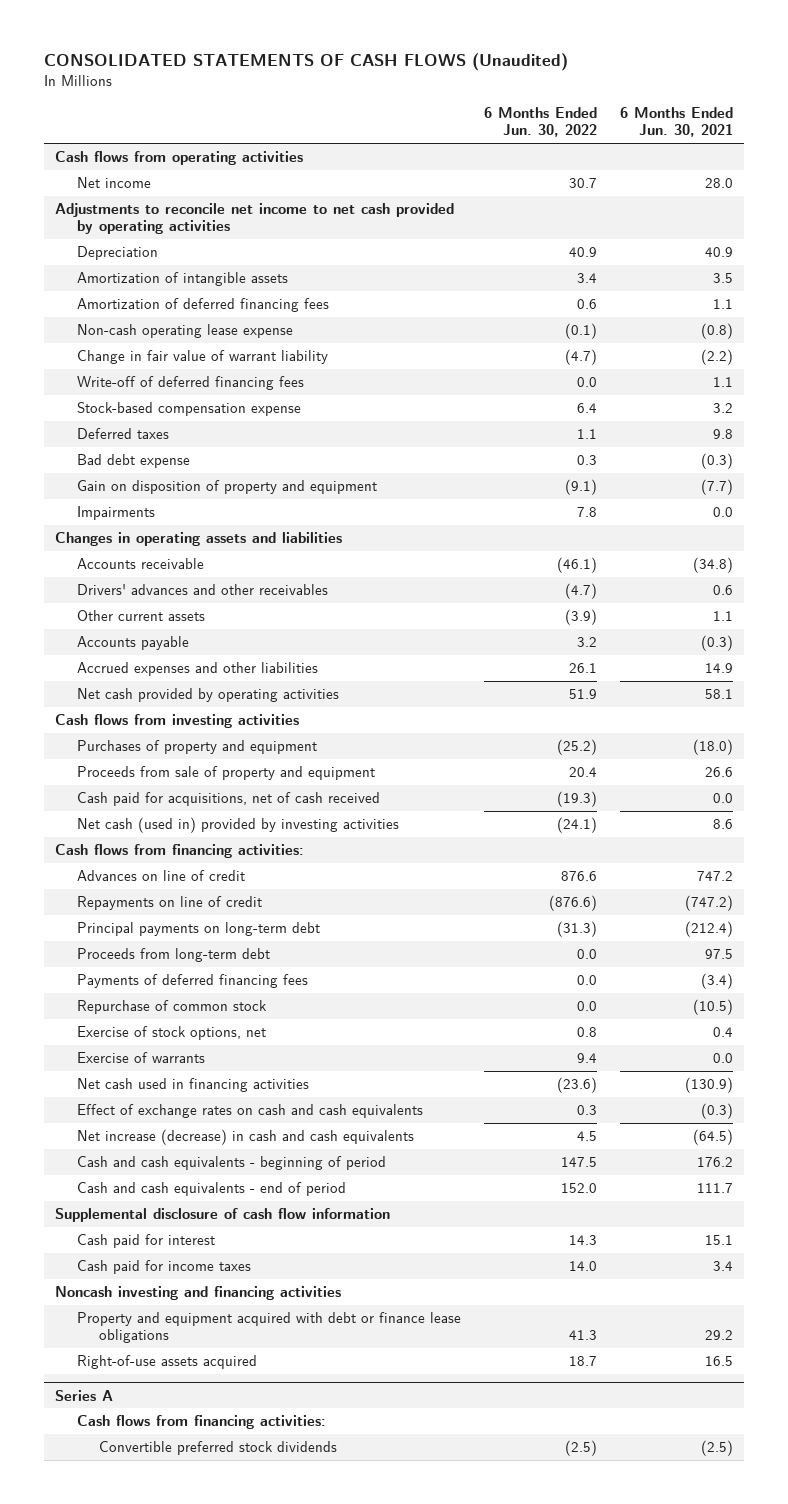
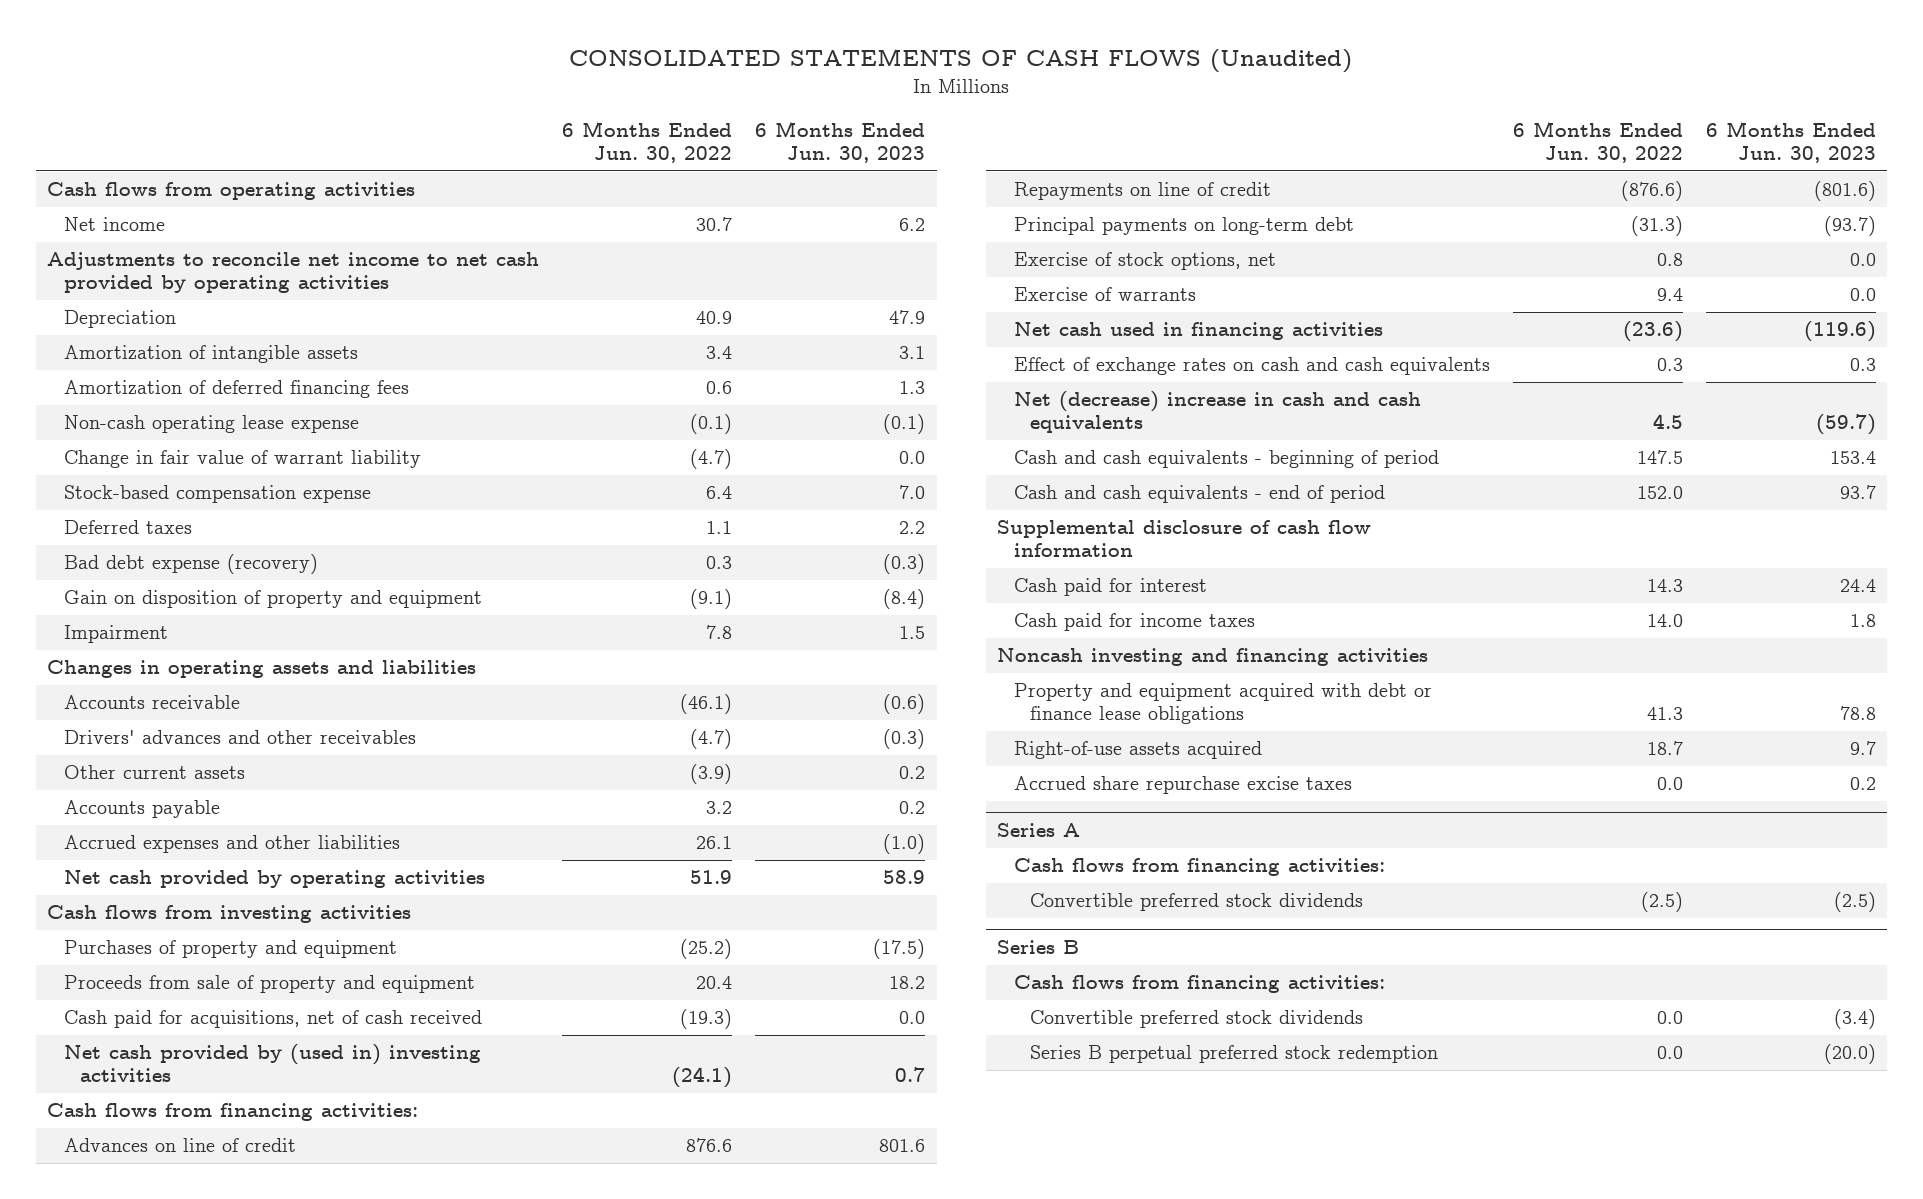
[619,107,733,138] 6 Months Ended Jun. 30, 2021 -> none
none -> [755,120,926,163] 6 Months Ended Jun. 30, 2023
[77,375,305,390] Write-off of deferred financing fees -> none
[77,453,191,468] Bad debt expense -> [63,554,318,575] Bad debt expense (recovery)
[77,505,156,520] Impairments -> [63,625,168,644] Impairment
[77,816,400,833] Net cash (used in) provided by investing activities -> [63,1044,481,1083] Net cash provided by (used in) investing activities
[77,947,271,962] Proceeds from long-term debt -> none
[77,973,309,988] Payments of deferred financing fees -> none
[77,999,268,1014] Repurchase of common stock -> none
[77,1128,415,1145] Net increase (decrease) in cash and cash equivalents -> [1013,391,1421,434] Net (decrease) increase in cash and cash equivalents
none -> [1013,776,1352,795] Accrued share repurchase excise taxes
none -> [997,939,1080,954] Series B
none -> [1013,975,1385,994] Cash flows from financing activities:
none -> [1029,1010,1363,1029] Convertible preferred stock dividends
none -> [1029,1045,1438,1064] Series B perpetual preferred stock redemption

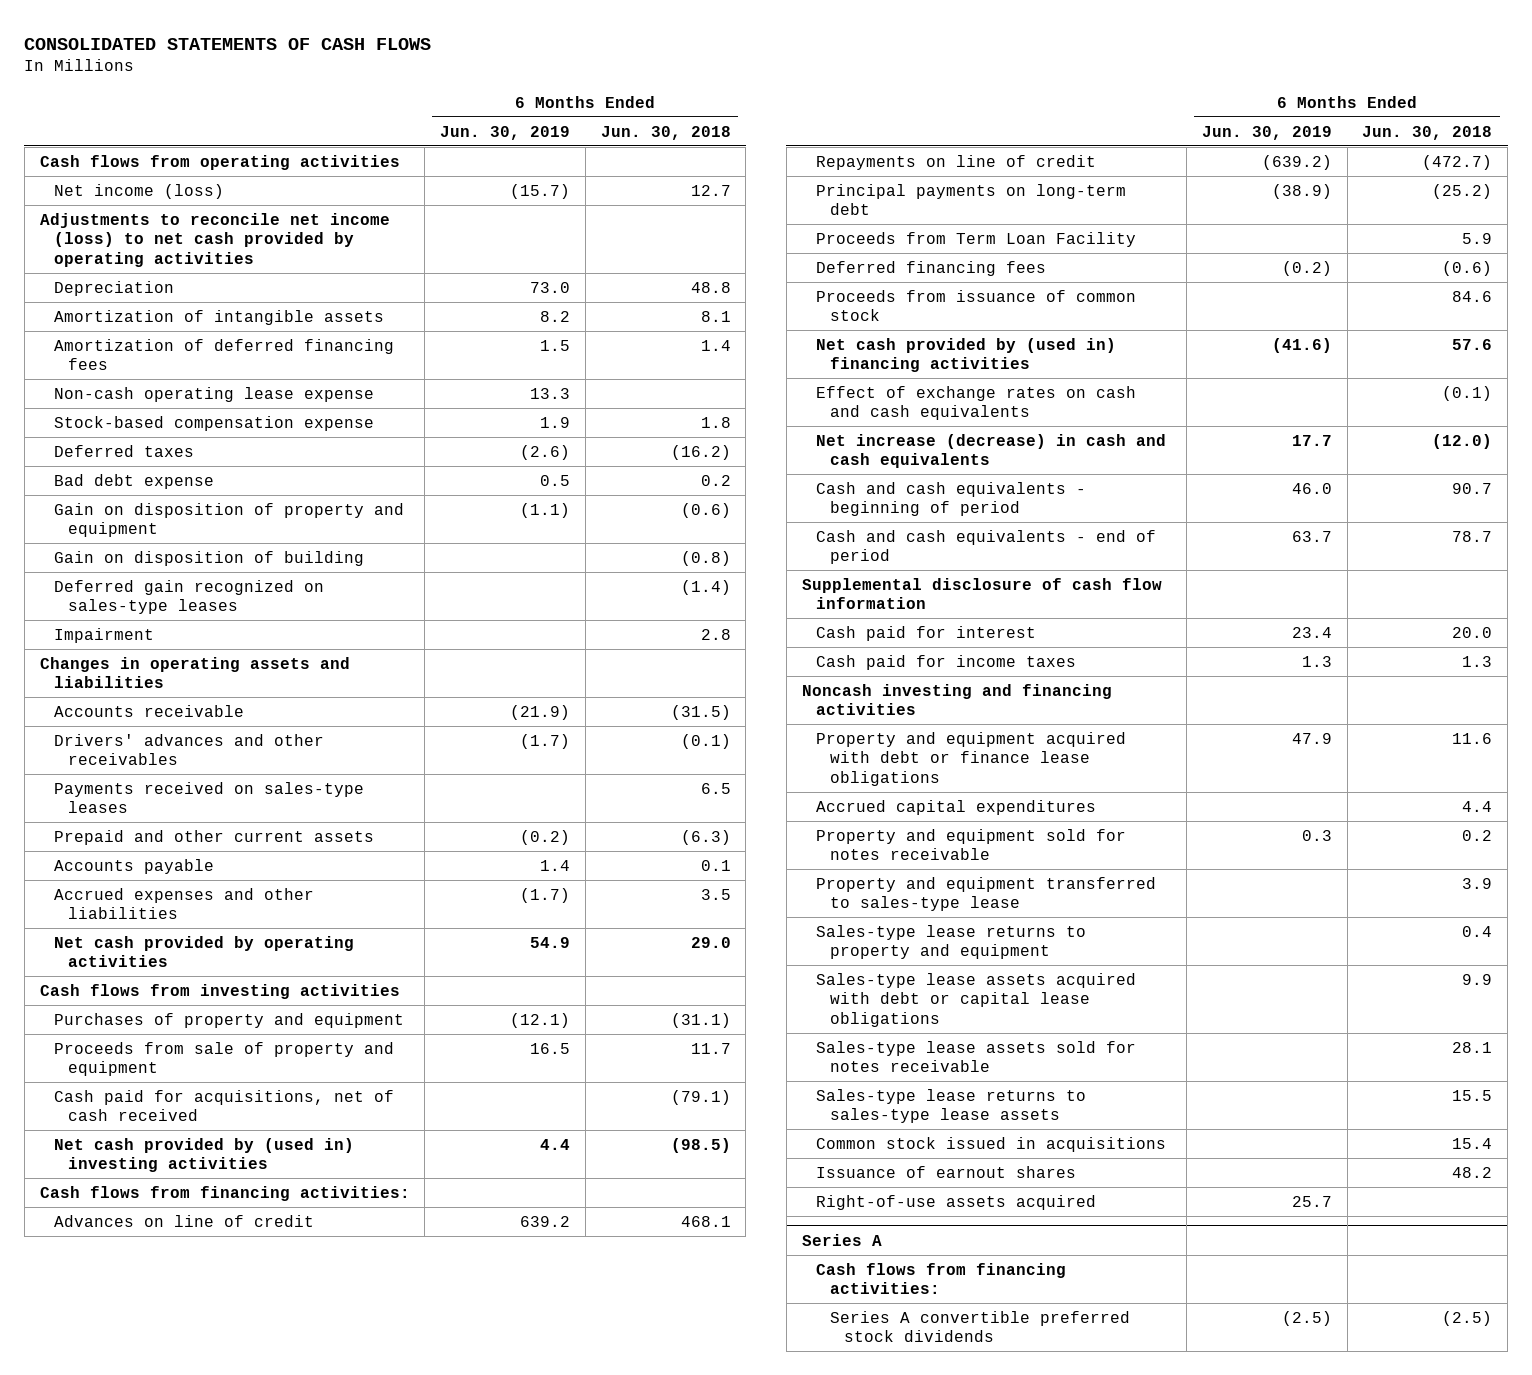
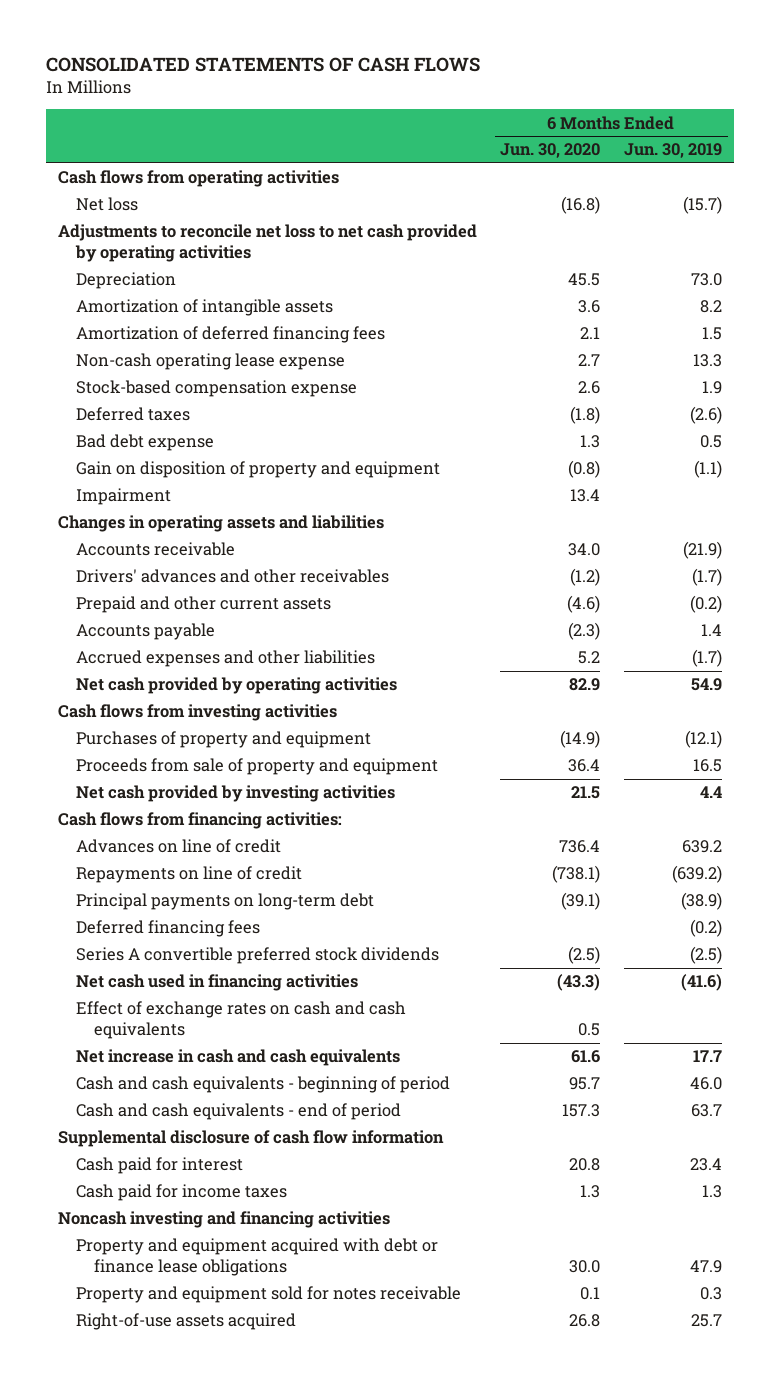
[600,125,731,140] Jun. 30, 2018 -> none
none -> [500,143,601,159] Jun. 30, 2020
[53,183,224,199] Net income (loss) -> [75,197,138,212] Net loss
[39,212,390,267] Adjustments to reconcile net income (loss) to net cash provided by operating activities -> [57,224,477,263] Adjustments to reconcile net loss to net cash provided by operating activities
[53,550,364,566] Gain on disposition of building -> none
[53,579,324,615] Deferred gain recognized on sales-type leases -> none
[53,781,364,814] Payments received on sales-type leases -> none
[53,1089,394,1122] Cash paid for acquisitions, net of cash received -> none
[53,1137,354,1173] Net cash provided by (used in) investing activities -> [75,785,395,803] Net cash provided by investing activities
[815,231,1136,247] Proceeds from Term Loan Facility -> none
[815,289,1136,322] Proceeds from issuance of common stock -> none
none -> [75,947,439,965] Series A convertible preferred stock dividends
[815,337,1116,373] Net cash provided by (used in) financing activities -> [75,974,358,992] Net cash used in financing activities
[815,433,1166,469] Net increase (decrease) in cash and cash equivalents -> [75,1049,400,1067] Net increase in cash and cash equivalents
[815,799,1096,815] Accrued capital expenditures -> none
[815,876,1156,912] Property and equipment transferred to sales-type lease -> none
[815,924,1086,960] Sales-type lease returns to property and equipment -> none
[815,972,1136,1027] Sales-type lease assets acquired with debt or capital lease obligations -> none
[815,1040,1136,1073] Sales-type lease assets sold for notes receivable -> none
[815,1088,1086,1124] Sales-type lease returns to sales-type lease assets -> none
[815,1136,1166,1152] Common stock issued in acquisitions -> none
[815,1165,1076,1178] Issuance of earnout shares -> none
[801,1233,882,1246] Series A -> none
[815,1262,1066,1295] Cash flows from financing activities: -> none
[829,1310,1130,1343] Series A convertible preferred stock dividends -> none

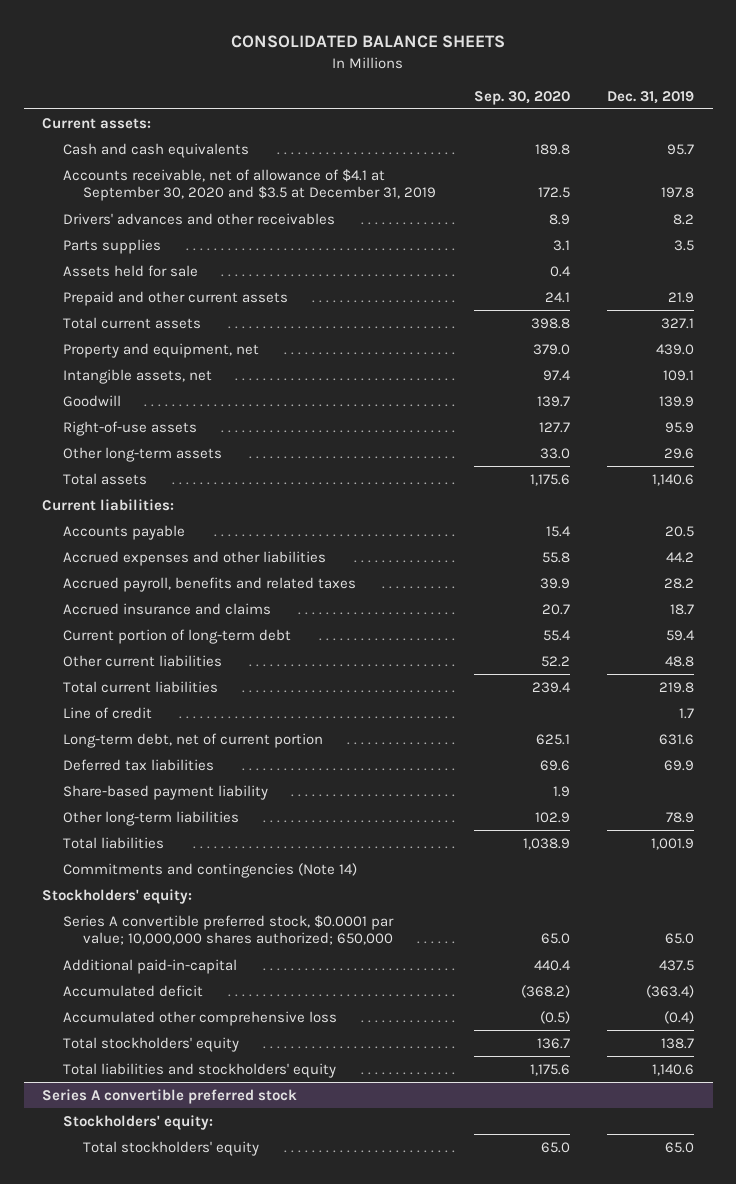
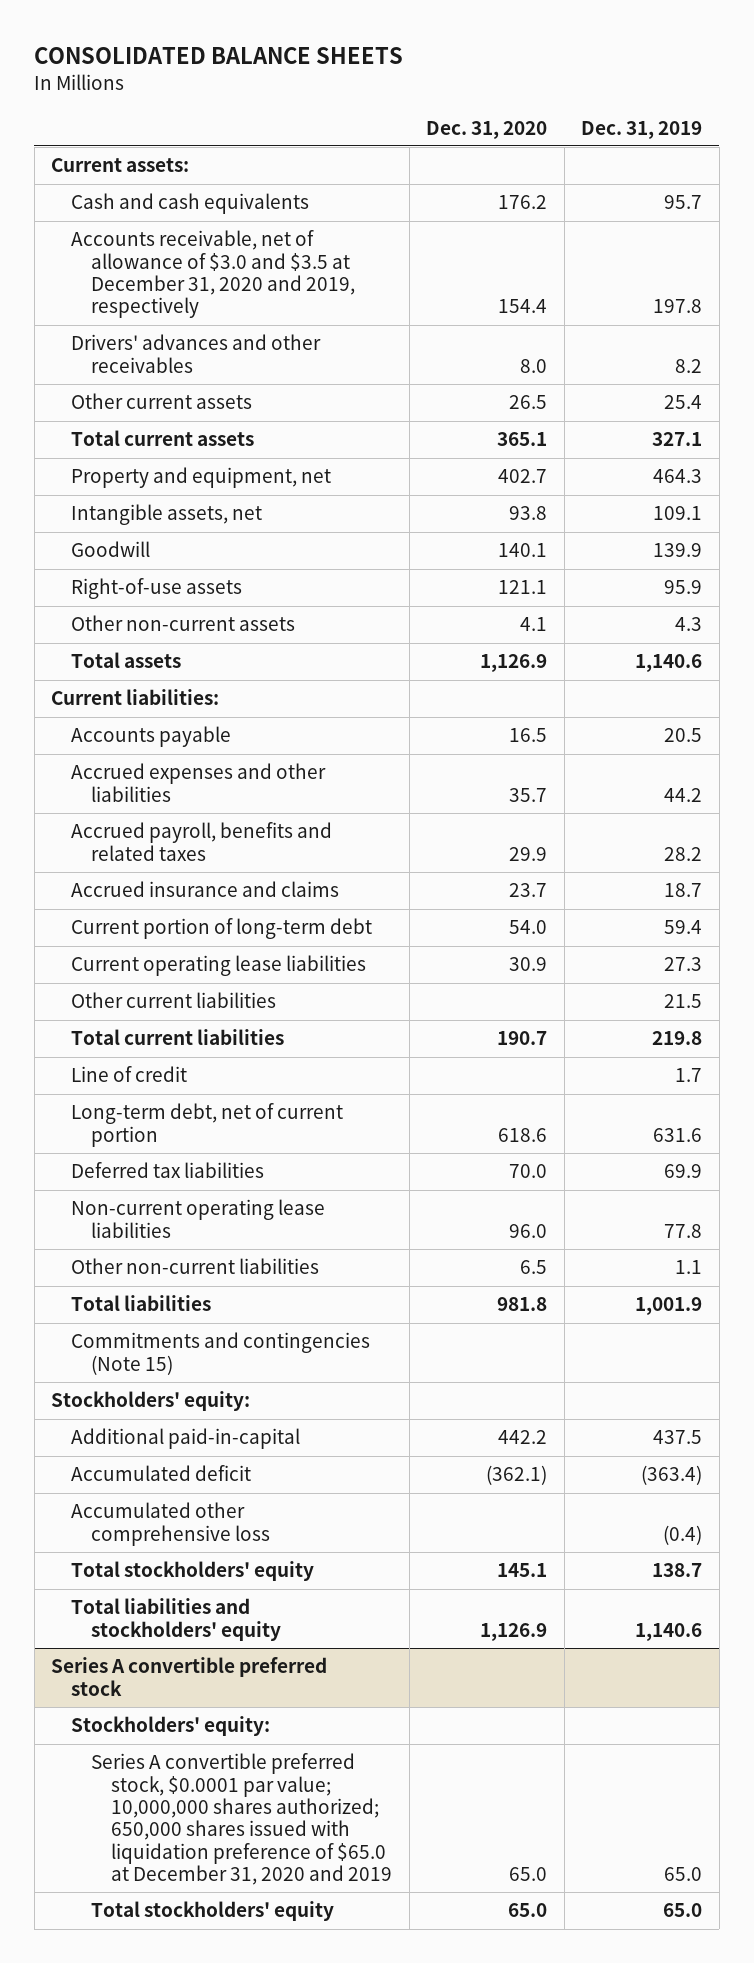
[473,90,570,105] Sep. 30, 2020 -> none
none -> [426,120,548,139] Dec. 31, 2020
[62,168,437,202] Accounts receivable, net of allowance of $4.1 at September 30, 2020 and $3.5 at December 31, 2019 -> [71,230,356,319] Accounts receivable, net of allowance of $3.0 and $3.5 at December 31, 2020 and 2019, respectively
[62,238,161,254] Parts supplies -> none
[62,264,198,277] Assets held for sale -> none
[62,290,288,306] Prepaid and other current assets -> [71,393,253,410] Other current assets
[667,291,694,303] 21.9 -> [664,395,703,410] 25.4
[655,343,694,355] 439.0 -> [653,469,703,484] 464.3
[62,446,222,462] Other long-term assets -> [71,615,296,632] Other non-current assets
[663,447,694,459] 29.6 -> [675,617,703,632] 4.3
none -> [71,955,367,977] Current operating lease liabilities
[664,655,694,667] 48.8 -> [664,994,703,1009] 21.5
[62,784,268,800] Share-based payment liability -> none
none -> [71,1199,326,1238] Non-current operating lease liabilities
[62,810,239,826] Other long-term liabilities -> [71,1258,320,1275] Other non-current liabilities
[665,811,694,823] 78.9 -> [675,1260,703,1275] 1.1
[62,862,357,878] Commitments and contingencies (Note 14) -> [71,1332,371,1375] Commitments and contingencies (Note 15)
[62,914,394,946] Series A convertible preferred stock, $0.0001 par value; 10,000,000 shares authorized; 650,000 -> none
none -> [91,1753,393,1885] Series A convertible preferred stock, $0.0001 par value; 10,000,000 shares authorized; 650,000 shares issued with liquidation preference of $65.0 at December 31, 2020 and 2019

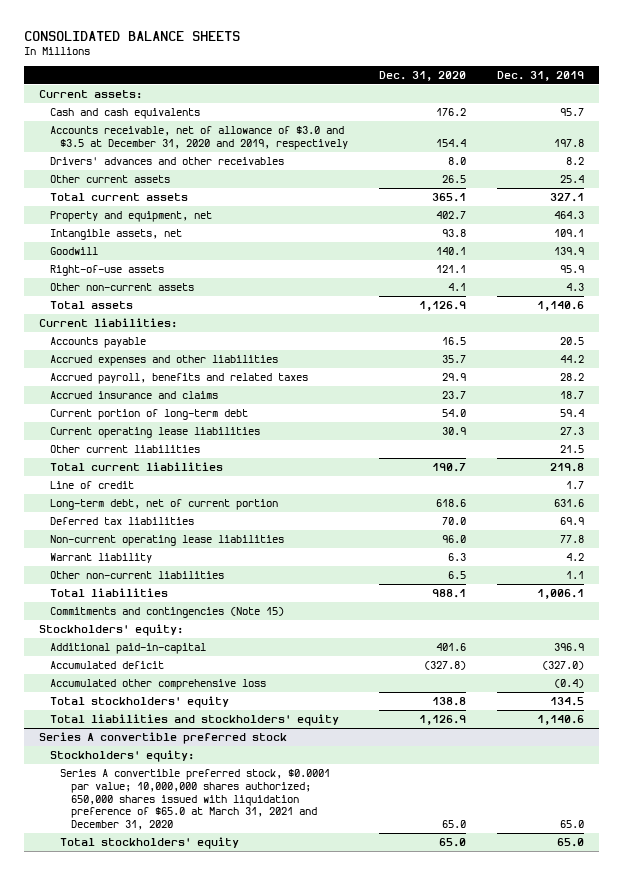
none -> [49,553,152,564] Warrant liability
[497,1297,548,1312] 981.8 -> [432,589,467,599] 988.1
[635,1297,703,1316] 1,001.9 -> [536,589,584,600] 1,006.1
[498,1430,548,1445] 442.2 -> [436,643,467,652] 401.6
[653,1430,703,1445] 437.5 -> [553,643,584,652] 396.9
[486,1465,548,1486] (362.1) -> [424,661,467,671] (327.8)
[641,1465,703,1486] (363.4) -> [541,661,584,671] (327.0)
[497,1563,548,1578] 145.1 -> [432,697,467,707] 138.8
[652,1563,703,1578] 138.7 -> [549,697,584,707] 134.5
[91,1753,393,1885] Series A convertible preferred stock, $0.0001 par value; 10,000,000 shares authorized; 650,000 shares issued with liquidation preference of $65.0 at December 31, 2020 and 2019 -> [60,769,331,831] Series A convertible preferred stock, $0.0001 par value; 10,000,000 shares authorized; 650,000 shares issued with liquidation preference of $65.0 at March 31, 2021 and December 31, 2020

